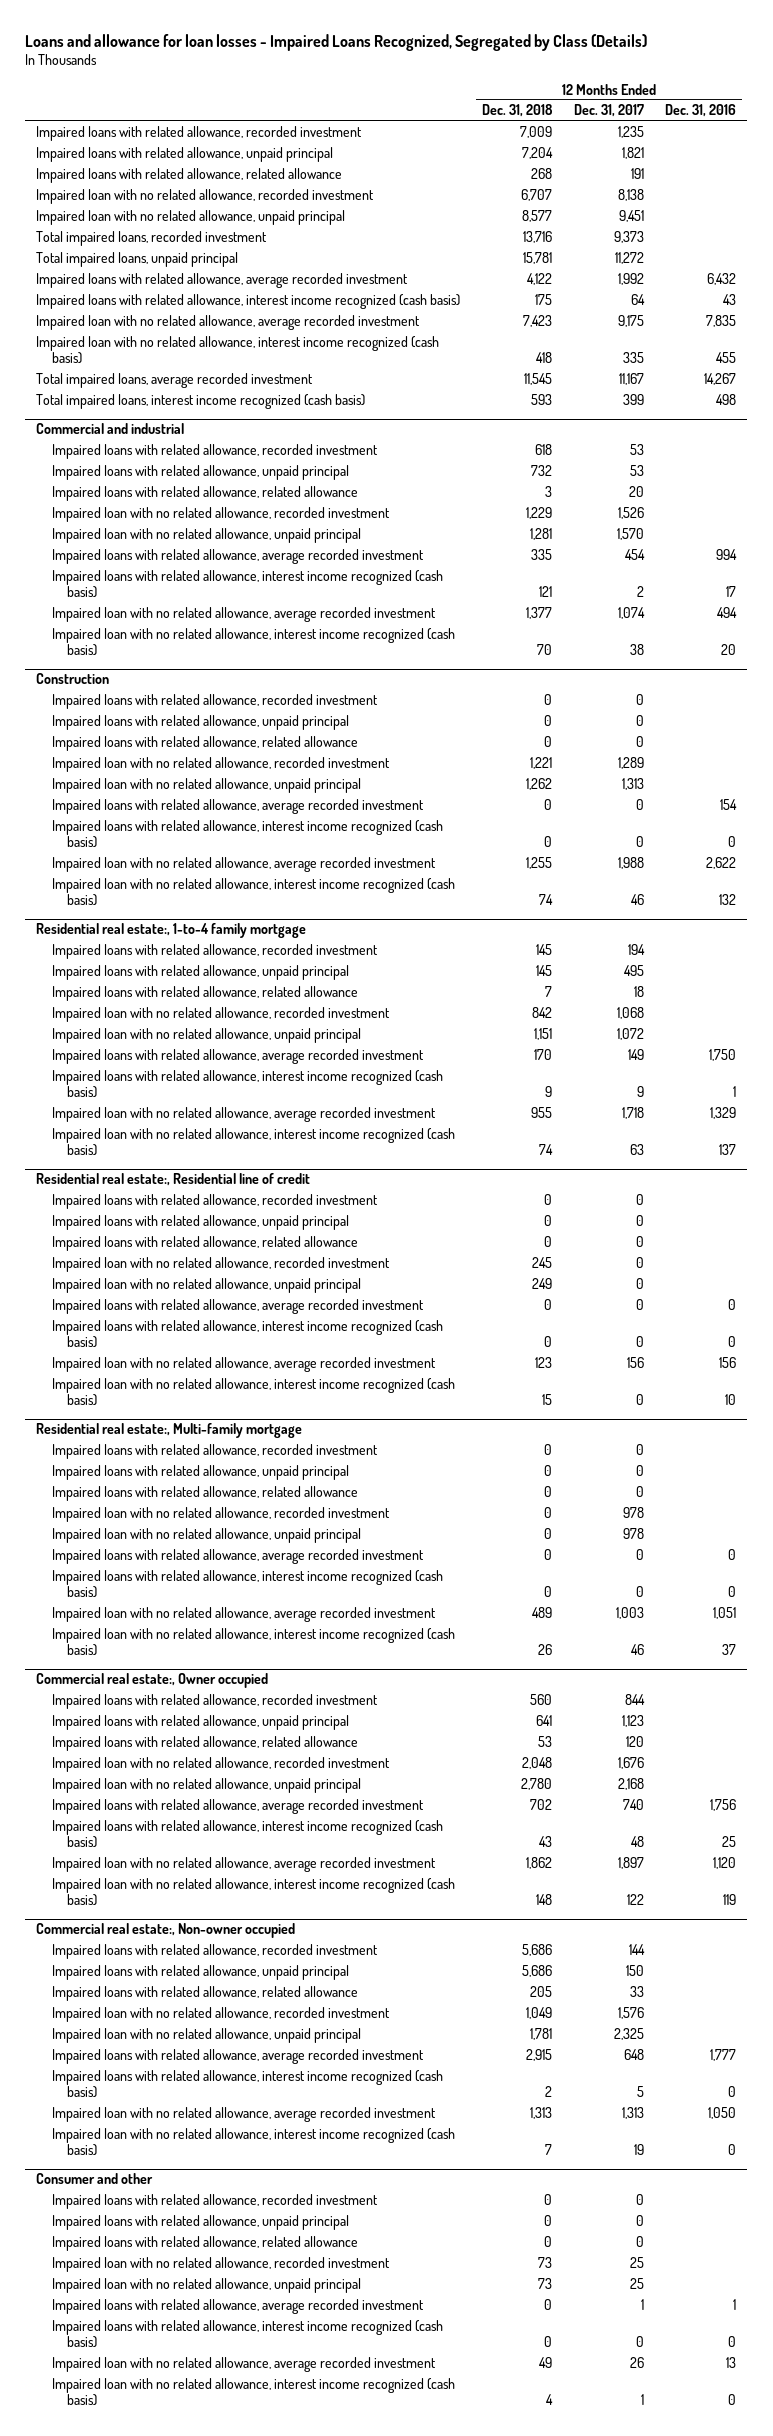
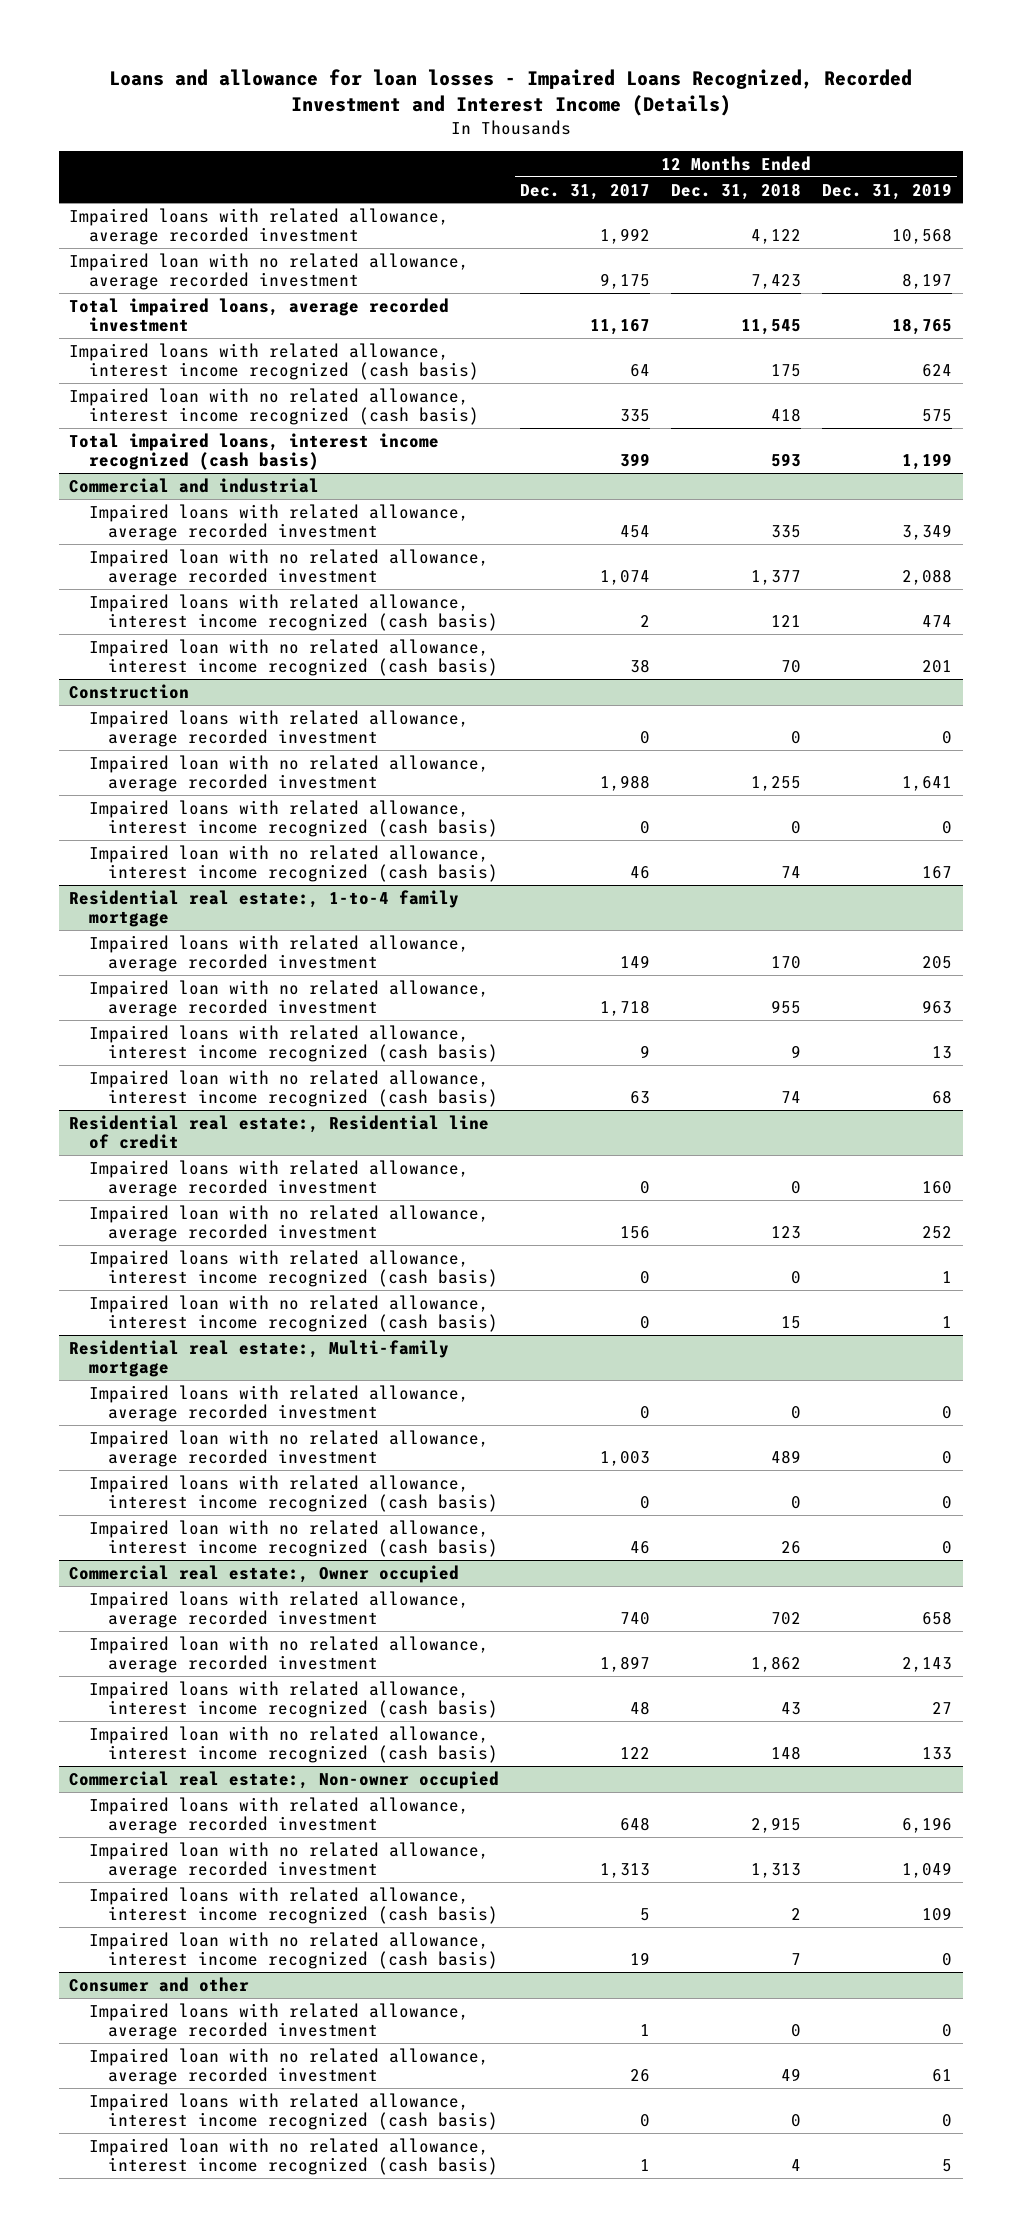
[25,33,648,51] Loans and allowance for loan losses - Impaired Loans Recognized, Segregated by Class (Details) -> [108,69,912,117] Loans and allowance for loan losses - Impaired Loans Recognized, Recorded Investment and Interest Income (Details)
[665,104,737,118] Dec. 31, 2016 -> none
none -> [822,182,953,200] Dec. 31, 2019
[36,126,363,142] Impaired loans with related allowance, recorded investment -> none
[36,147,334,163] Impaired loans with related allowance, unpaid principal -> none
[36,168,343,184] Impaired loans with related allowance, related allowance -> none
[36,189,375,205] Impaired loan with no related allowance, recorded investment -> none
[36,210,346,226] Impaired loan with no related allowance, unpaid principal -> none
[36,231,268,247] Total impaired loans, recorded investment -> none
[36,252,239,268] Total impaired loans, unpaid principal -> none
[36,294,461,310] Impaired loans with related allowance, interest income recognized (cash basis) -> [69,342,479,381] Impaired loans with related allowance, interest income recognized (cash basis)
[36,336,440,365] Impaired loan with no related allowance, interest income recognized (cash basis) -> [69,387,479,426] Impaired loan with no related allowance, interest income recognized (cash basis)
[51,444,378,460] Impaired loans with related allowance, recorded investment -> none
[51,465,349,481] Impaired loans with related allowance, unpaid principal -> none
[51,486,358,502] Impaired loans with related allowance, related allowance -> none
[51,507,390,523] Impaired loan with no related allowance, recorded investment -> none
[51,528,361,544] Impaired loan with no related allowance, unpaid principal -> none
[51,570,443,599] Impaired loans with related allowance, interest income recognized (cash basis) -> [88,593,499,632] Impaired loans with related allowance, interest income recognized (cash basis)
[51,694,378,710] Impaired loans with related allowance, recorded investment -> none
[51,715,349,731] Impaired loans with related allowance, unpaid principal -> none
[51,736,358,752] Impaired loans with related allowance, related allowance -> none
[51,757,390,773] Impaired loan with no related allowance, recorded investment -> none
[51,778,361,794] Impaired loan with no related allowance, unpaid principal -> none
[51,820,443,849] Impaired loans with related allowance, interest income recognized (cash basis) -> [88,799,499,838] Impaired loans with related allowance, interest income recognized (cash basis)
[51,944,378,960] Impaired loans with related allowance, recorded investment -> none
[51,965,349,981] Impaired loans with related allowance, unpaid principal -> none
[51,986,358,1002] Impaired loans with related allowance, related allowance -> none
[51,1007,390,1023] Impaired loan with no related allowance, recorded investment -> none
[51,1028,361,1044] Impaired loan with no related allowance, unpaid principal -> none
[51,1070,443,1099] Impaired loans with related allowance, interest income recognized (cash basis) -> [88,1024,499,1063] Impaired loans with related allowance, interest income recognized (cash basis)
[51,1194,378,1210] Impaired loans with related allowance, recorded investment -> none
[51,1215,349,1231] Impaired loans with related allowance, unpaid principal -> none
[51,1236,358,1252] Impaired loans with related allowance, related allowance -> none
[51,1257,390,1273] Impaired loan with no related allowance, recorded investment -> none
[51,1278,361,1294] Impaired loan with no related allowance, unpaid principal -> none
[51,1320,443,1349] Impaired loans with related allowance, interest income recognized (cash basis) -> [88,1249,499,1288] Impaired loans with related allowance, interest income recognized (cash basis)
[51,1444,378,1460] Impaired loans with related allowance, recorded investment -> none
[51,1465,349,1481] Impaired loans with related allowance, unpaid principal -> none
[51,1486,358,1502] Impaired loans with related allowance, related allowance -> none
[51,1507,390,1523] Impaired loan with no related allowance, recorded investment -> none
[51,1528,361,1544] Impaired loan with no related allowance, unpaid principal -> none
[51,1570,443,1599] Impaired loans with related allowance, interest income recognized (cash basis) -> [88,1474,499,1513] Impaired loans with related allowance, interest income recognized (cash basis)
[51,1694,378,1710] Impaired loans with related allowance, recorded investment -> none
[51,1715,349,1731] Impaired loans with related allowance, unpaid principal -> none
[51,1736,358,1752] Impaired loans with related allowance, related allowance -> none
[51,1757,390,1773] Impaired loan with no related allowance, recorded investment -> none
[51,1778,361,1794] Impaired loan with no related allowance, unpaid principal -> none
[51,1820,443,1849] Impaired loans with related allowance, interest income recognized (cash basis) -> [88,1680,499,1719] Impaired loans with related allowance, interest income recognized (cash basis)
[51,1944,378,1960] Impaired loans with related allowance, recorded investment -> none
[51,1965,349,1981] Impaired loans with related allowance, unpaid principal -> none
[51,1986,358,2002] Impaired loans with related allowance, related allowance -> none
[51,2007,390,2023] Impaired loan with no related allowance, recorded investment -> none
[51,2028,361,2044] Impaired loan with no related allowance, unpaid principal -> none
[51,2070,443,2099] Impaired loans with related allowance, interest income recognized (cash basis) -> [88,1886,499,1925] Impaired loans with related allowance, interest income recognized (cash basis)
[51,2194,378,2210] Impaired loans with related allowance, recorded investment -> none
[51,2215,349,2231] Impaired loans with related allowance, unpaid principal -> none
[51,2236,358,2252] Impaired loans with related allowance, related allowance -> none
[51,2257,390,2273] Impaired loan with no related allowance, recorded investment -> none
[51,2278,361,2294] Impaired loan with no related allowance, unpaid principal -> none
[51,2320,443,2349] Impaired loans with related allowance, interest income recognized (cash basis) -> [88,2092,499,2131] Impaired loans with related allowance, interest income recognized (cash basis)

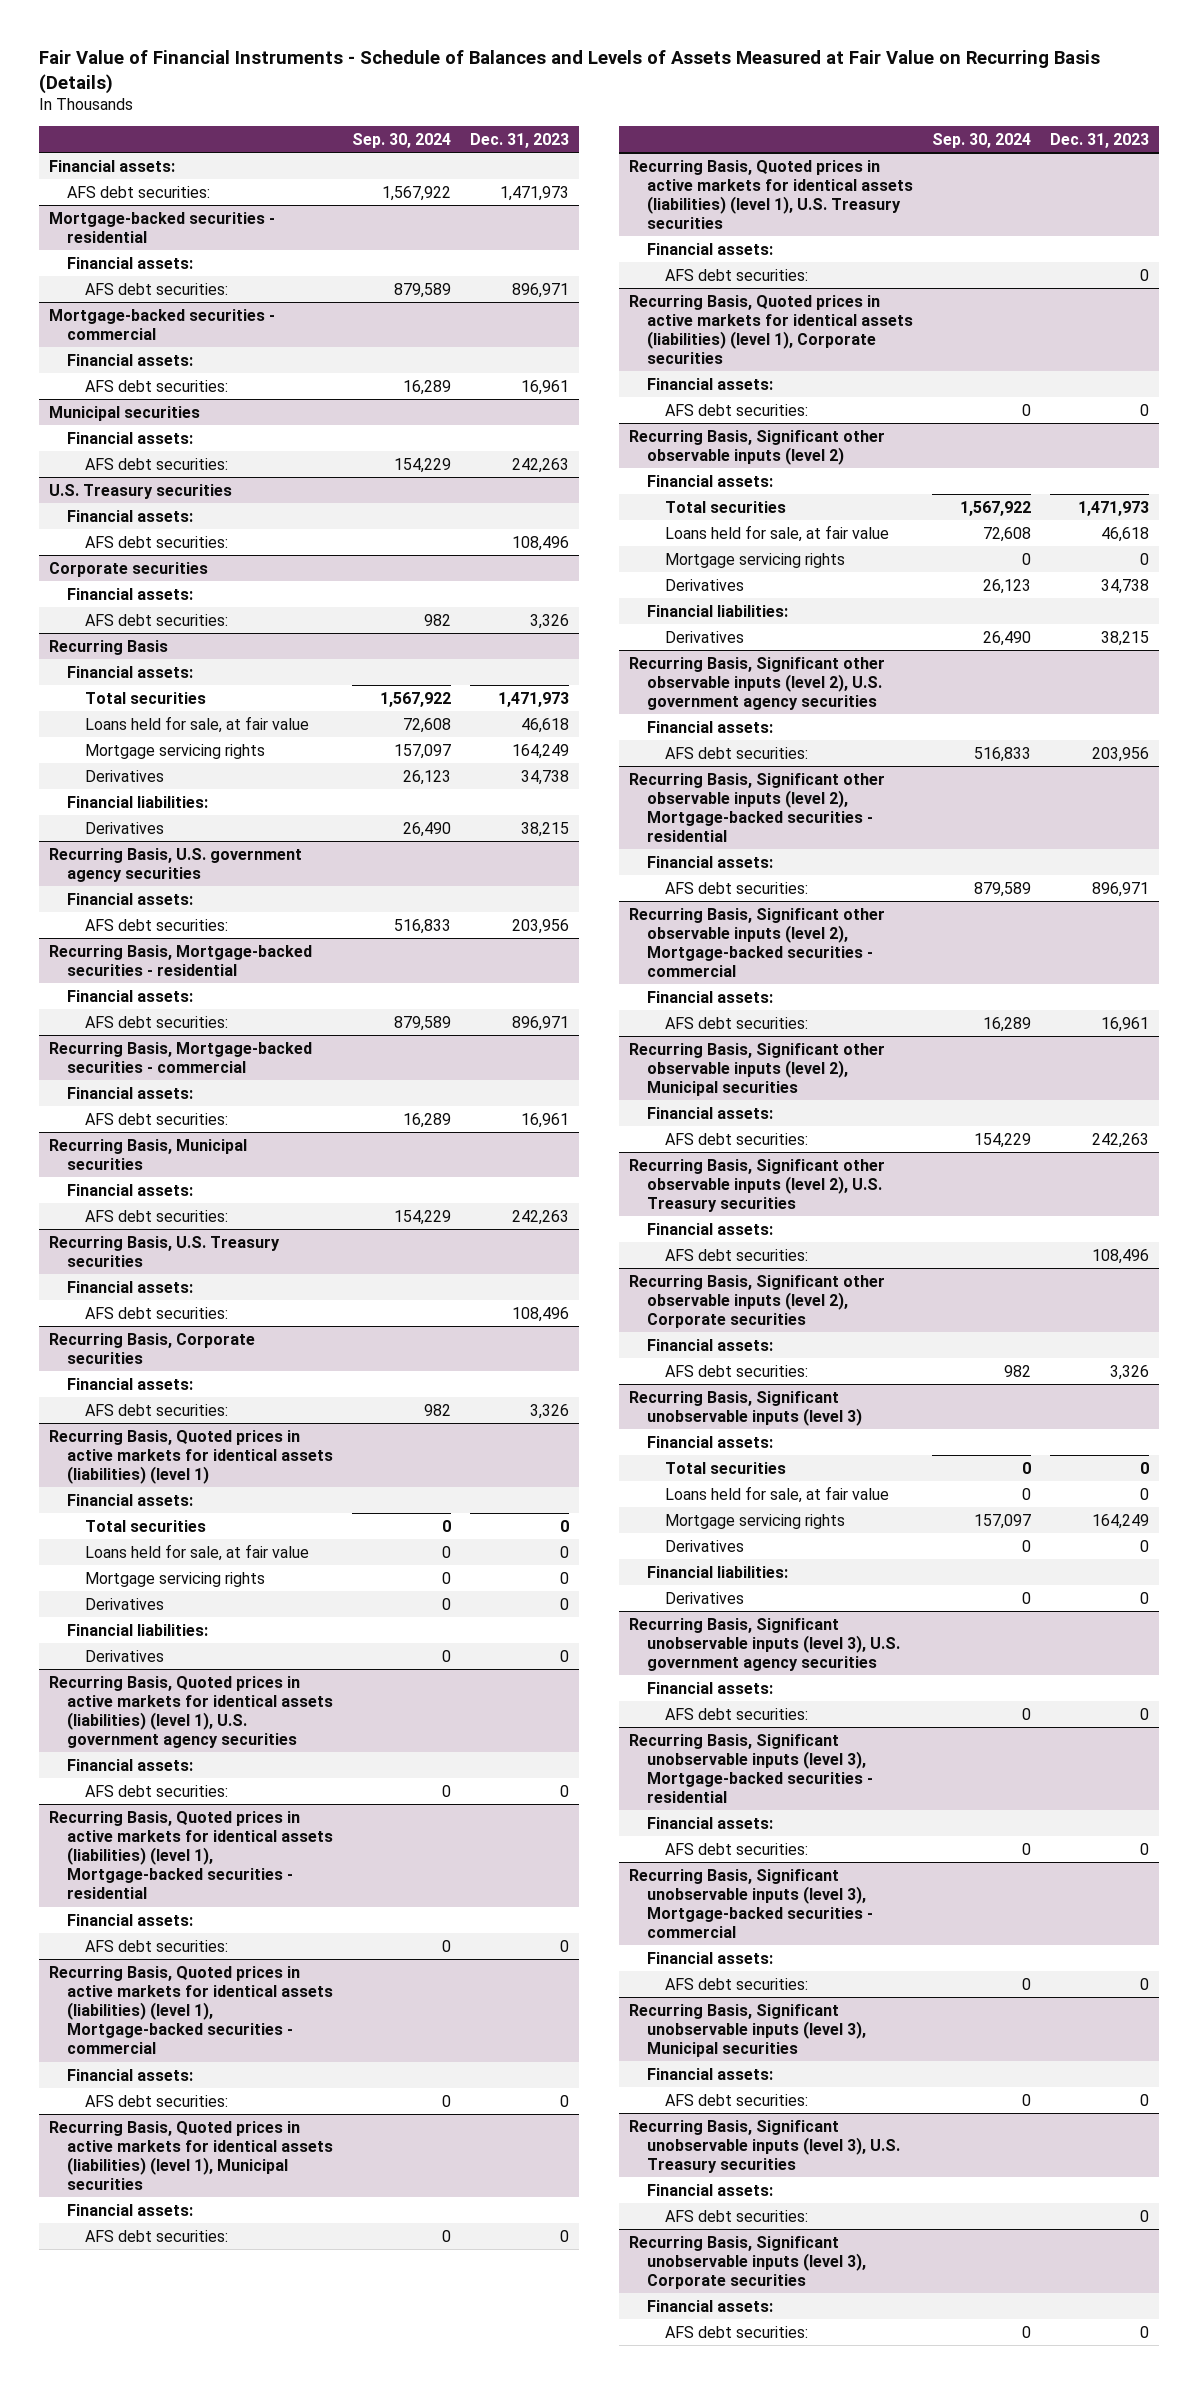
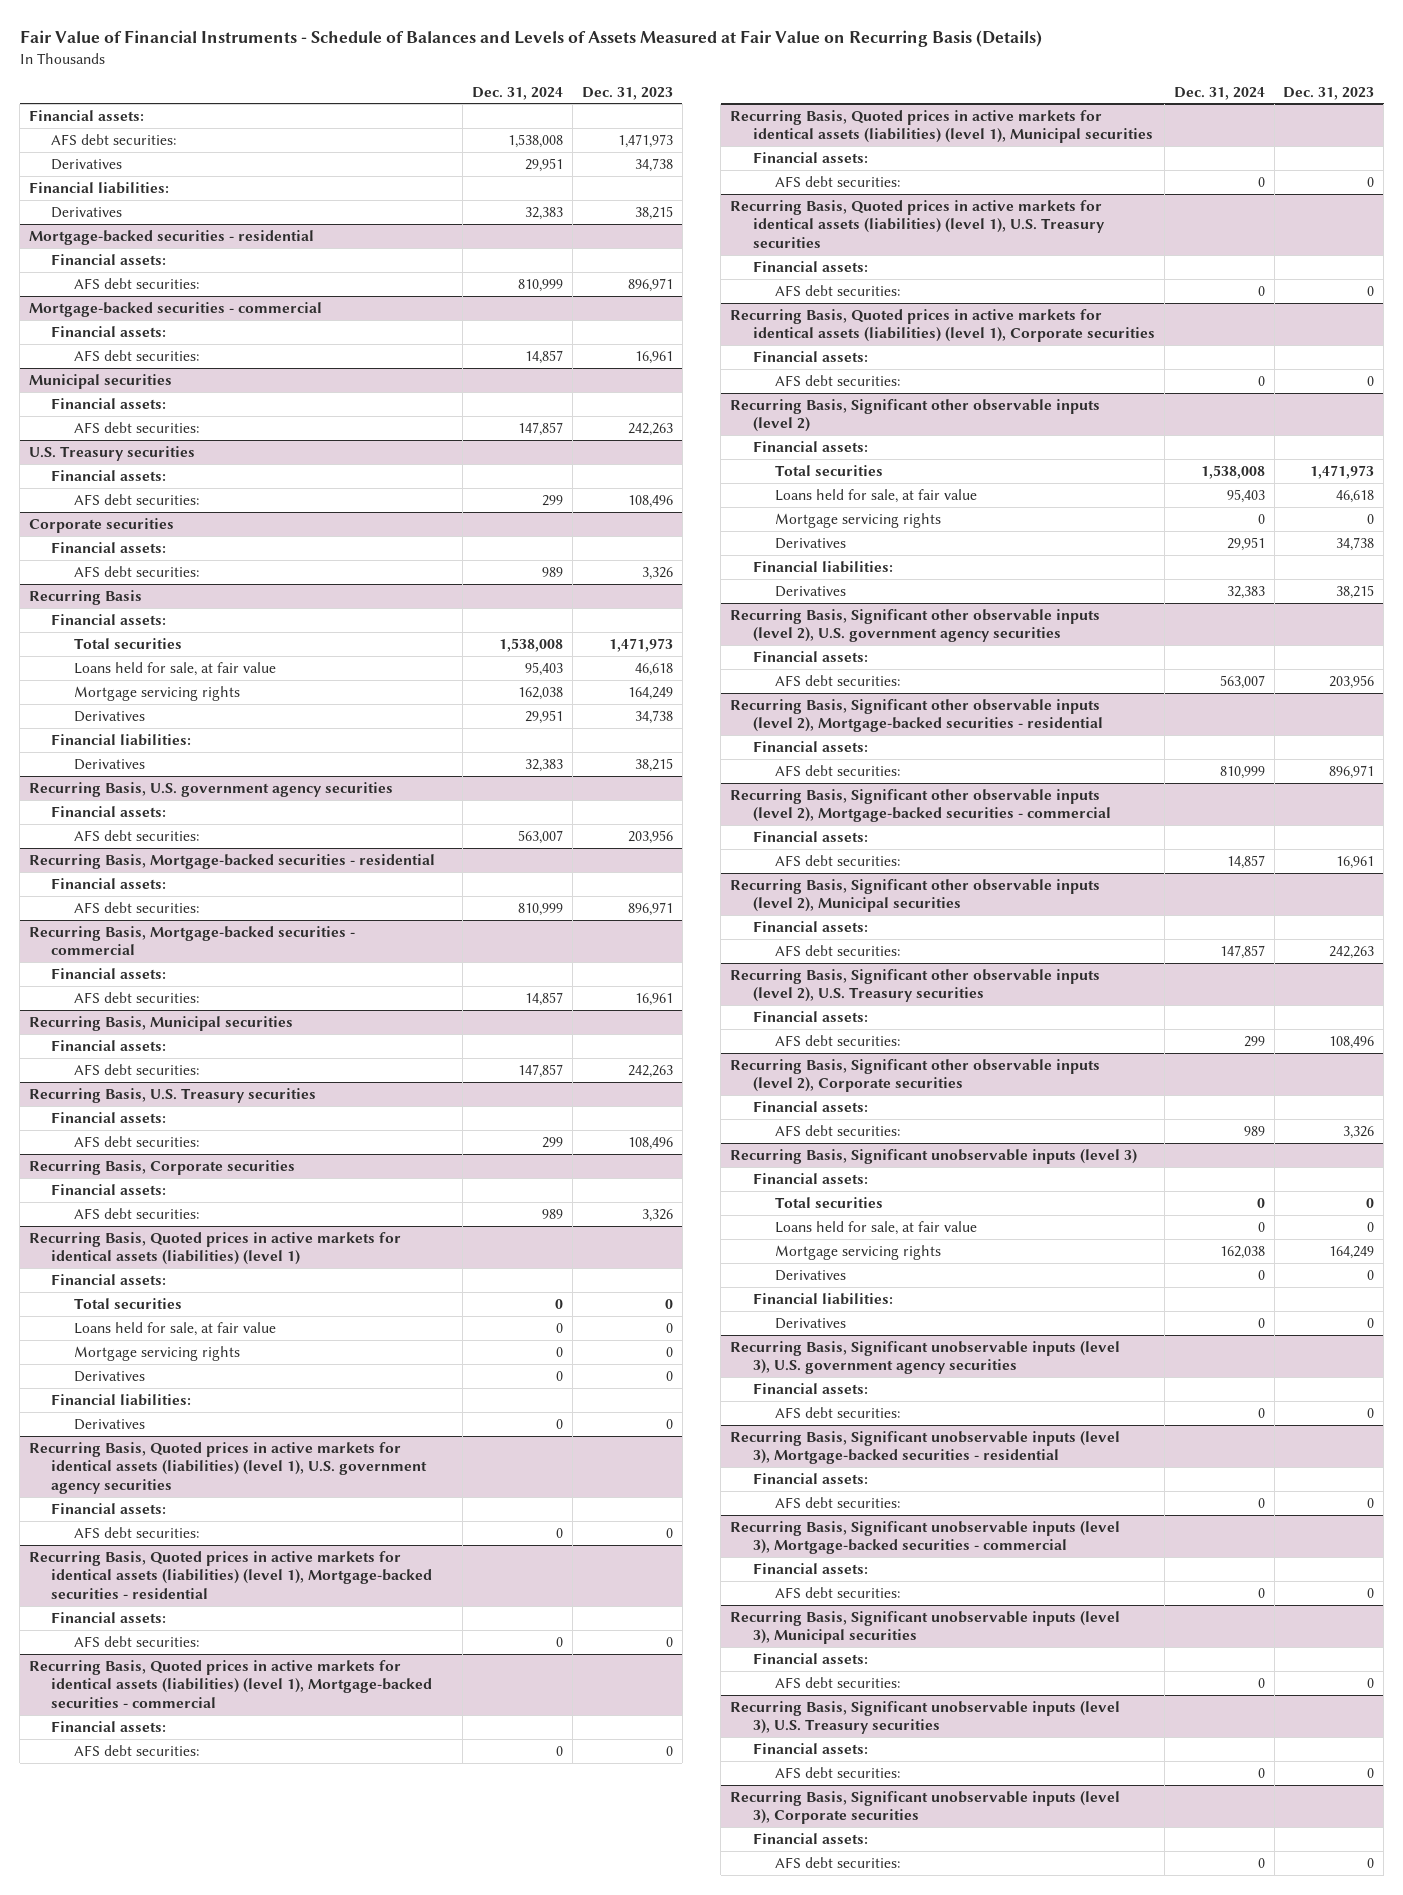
[352,132,452,148] Sep. 30, 2024 -> none
none -> [472,86,564,100] Dec. 31, 2024
none -> [51,158,123,170] Derivatives
none -> [28,181,169,194] Financial liabilities:
none -> [51,206,123,218] Derivatives

